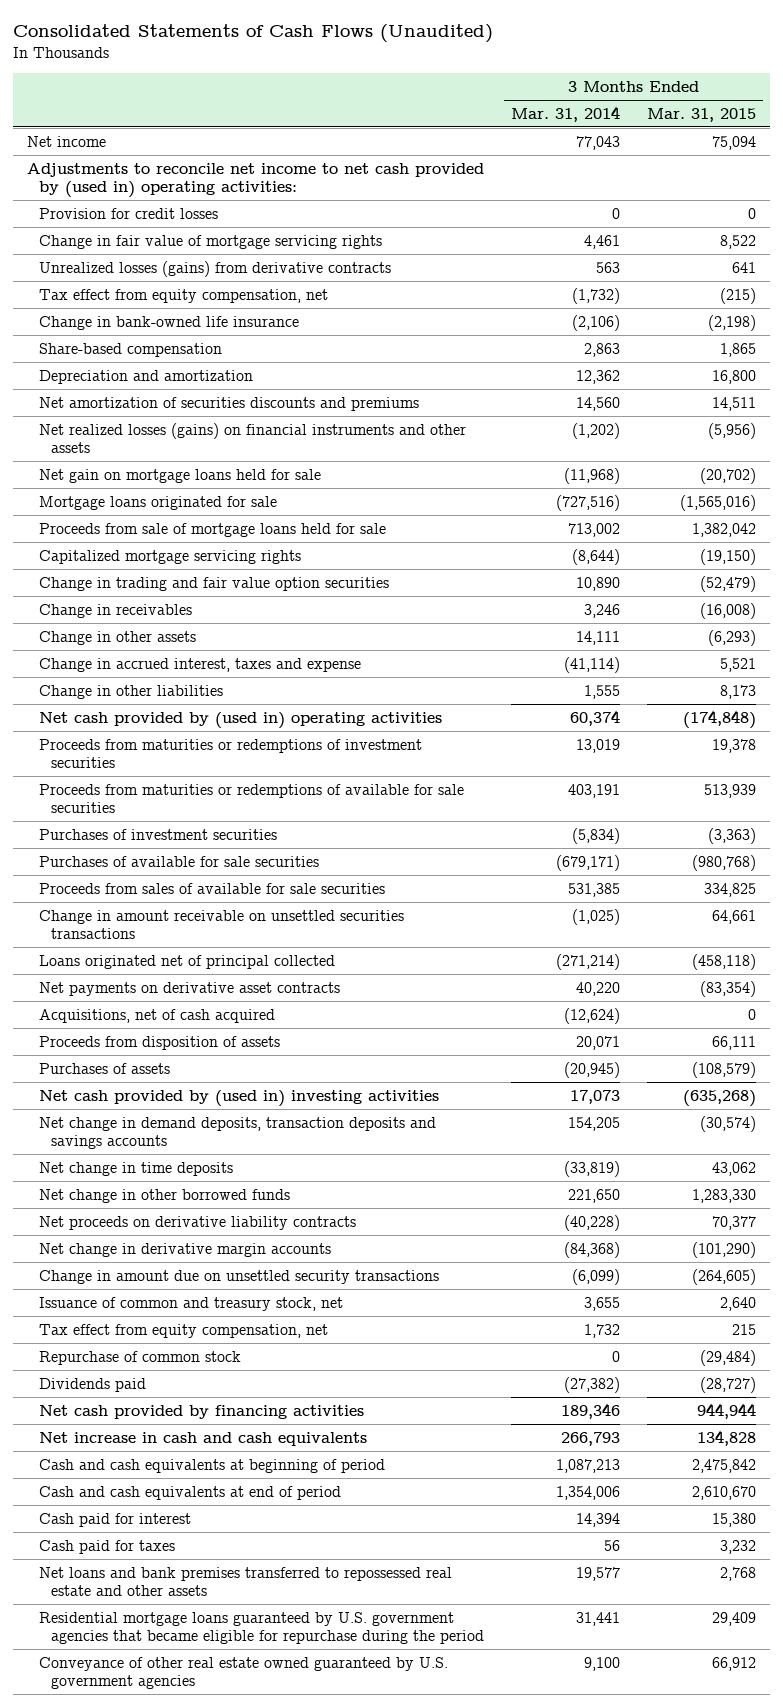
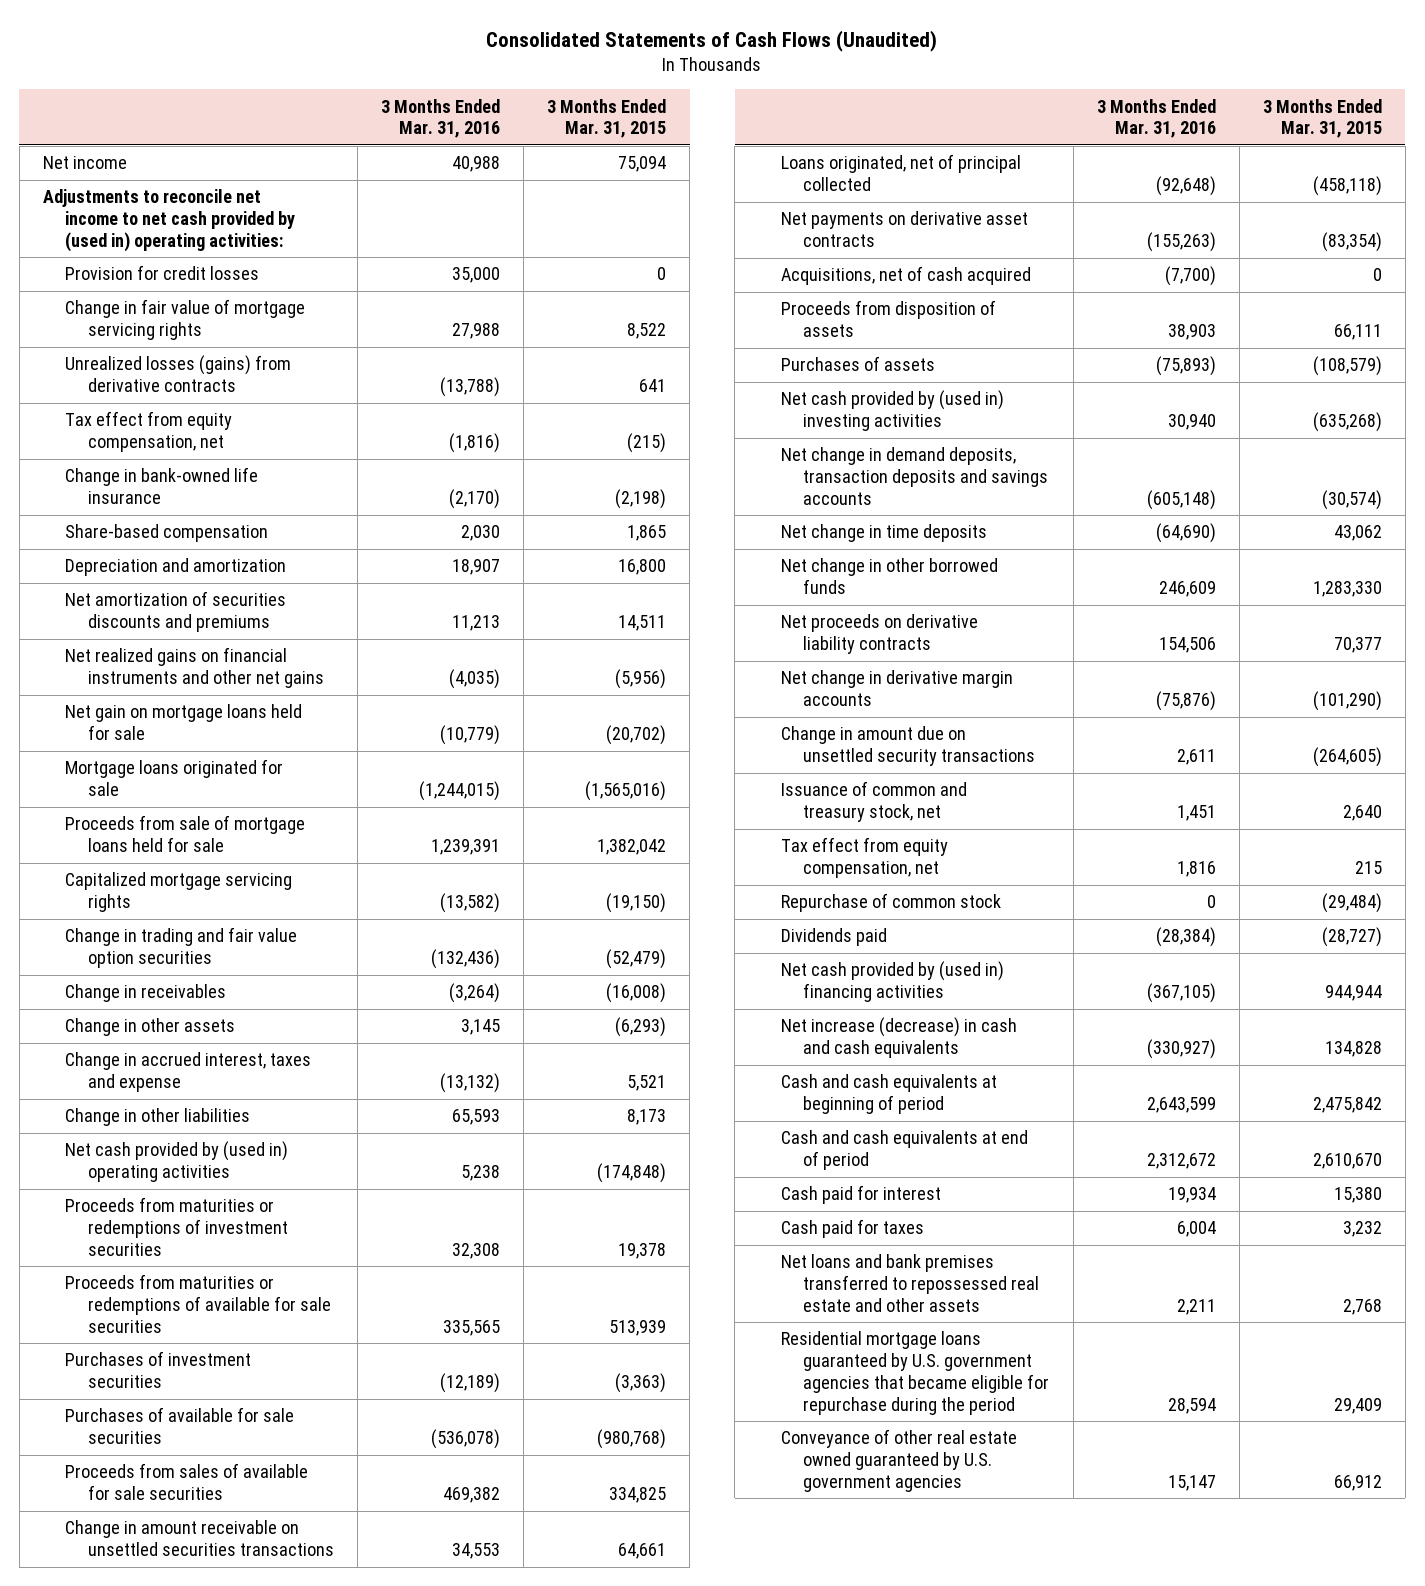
[510,105,620,122] Mar. 31, 2014 -> none
none -> [381,98,501,139] 3 Months Ended Mar. 31, 2016
[38,422,466,454] Net realized losses (gains) on financial instruments and other assets -> [65,647,324,689] Net realized gains on financial instruments and other net gains
[38,954,335,969] Loans originated net of principal collected -> [780,154,1021,192] Loans originated, net of principal collected
[38,1404,364,1419] Net cash provided by financing activities -> [780,961,1004,1003] Net cash provided by (used in) financing activities
[38,1431,367,1446] Net increase in cash and cash equivalents -> [780,1017,1017,1059] Net increase (decrease) in cash and cash equivalents

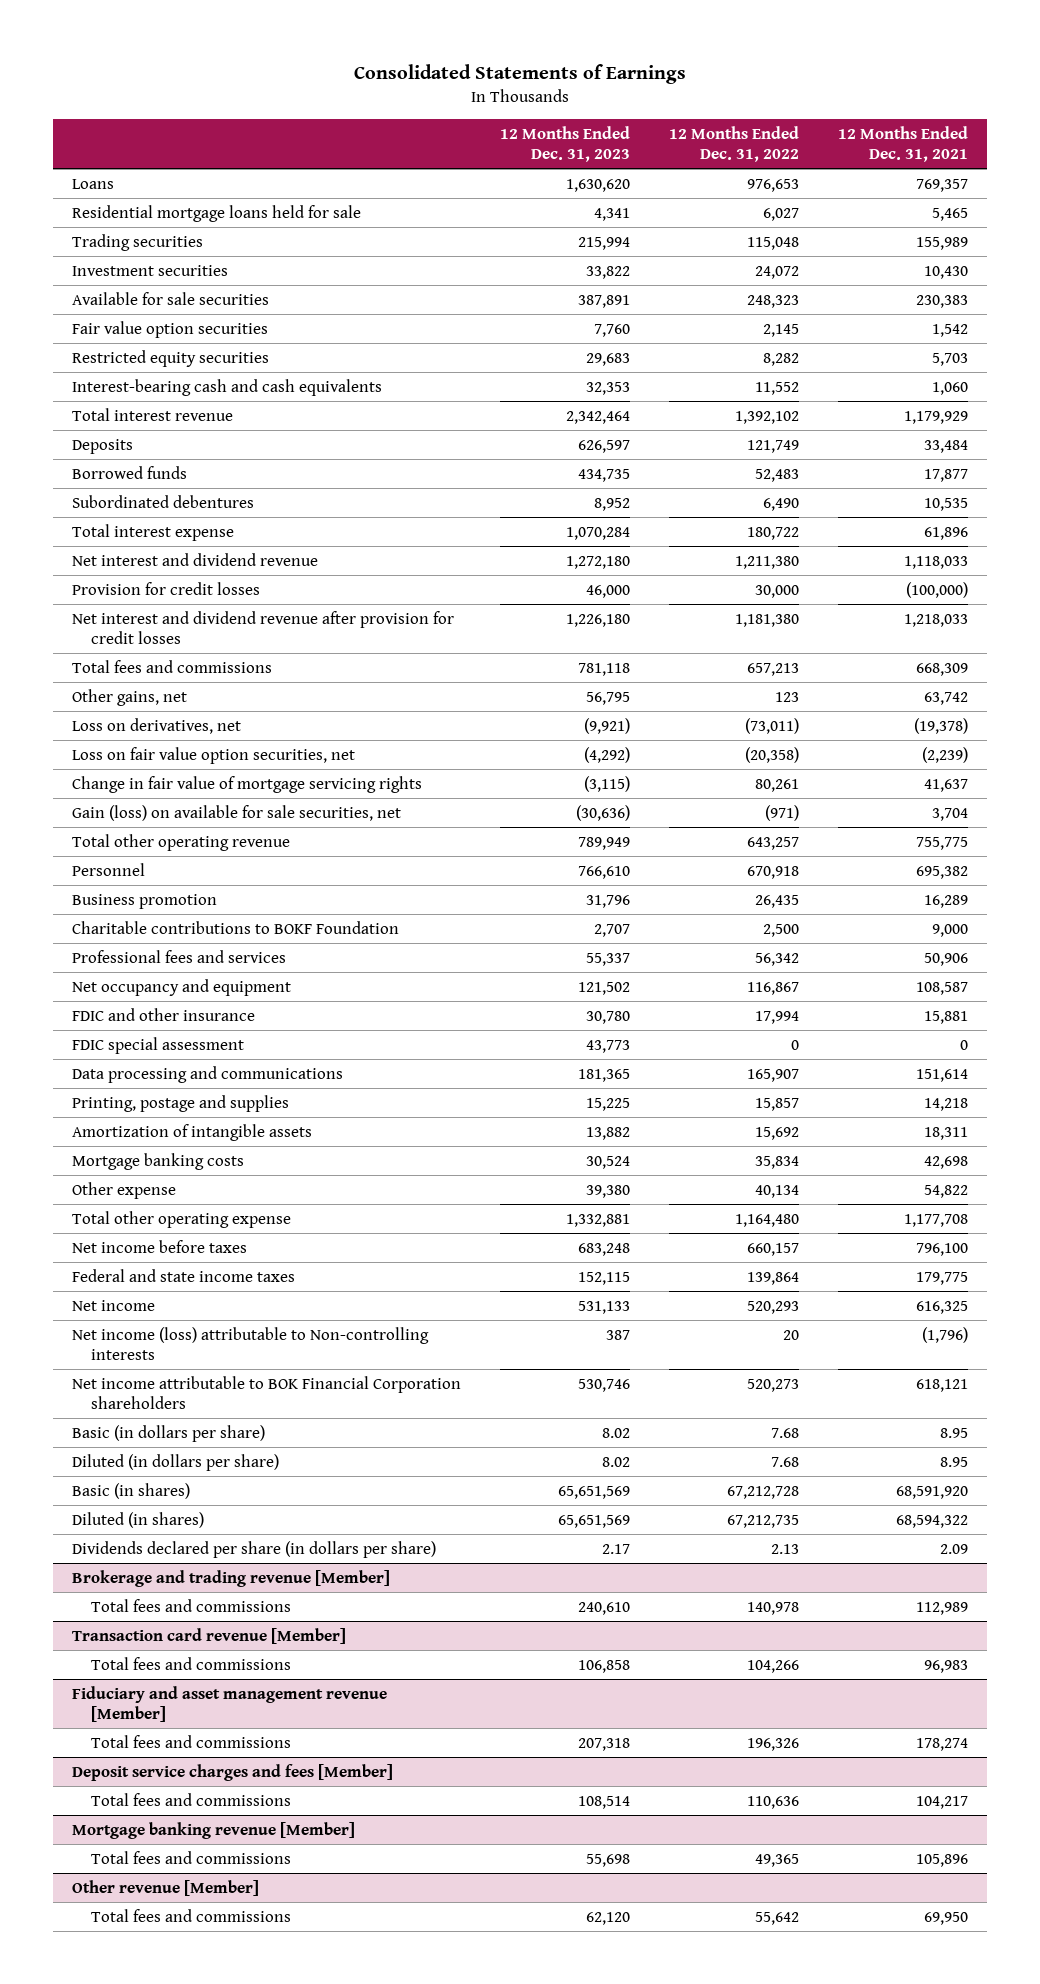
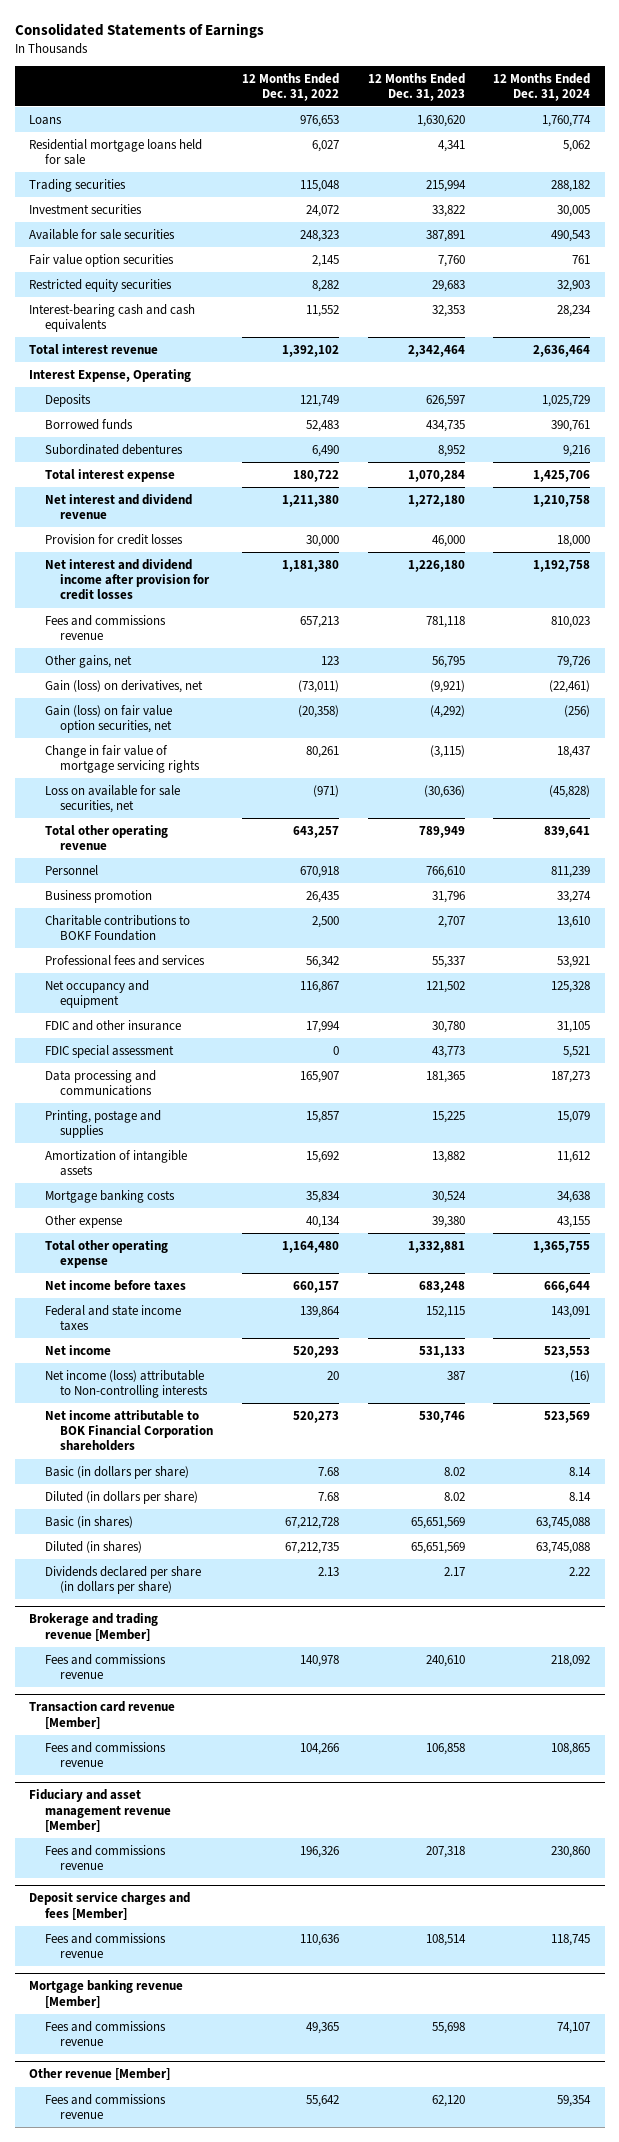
[837,125,968,163] 12 Months Ended Dec. 31, 2021 -> none
none -> [493,72,591,101] 12 Months Ended Dec. 31, 2024
none -> [29,368,192,382] Interest Expense, Operating
[72,610,455,645] Net interest and dividend revenue after provision for credit losses -> [44,558,211,601] Net interest and dividend income after provision for credit losses
[72,659,273,673] Total fees and commissions -> [44,614,166,641] Fees and commissions revenue
[72,717,242,734] Loss on derivatives, net -> [44,679,203,693] Gain (loss) on derivatives, net
[72,746,356,764] Loss on fair value option securities, net -> [44,704,173,734] Gain (loss) on fair value option securities, net
[72,804,402,821] Gain (loss) on available for sale securities, net -> [44,784,180,814] Loss on available for sale securities, net
[90,1598,291,1612] Total fees and commissions -> [44,1653,166,1680] Fees and commissions revenue
[90,1656,291,1670] Total fees and commissions -> [44,1741,166,1768] Fees and commissions revenue
[90,1734,291,1748] Total fees and commissions -> [44,1844,166,1871] Fees and commissions revenue
[90,1792,291,1806] Total fees and commissions -> [44,1932,166,1959] Fees and commissions revenue
[90,1850,291,1864] Total fees and commissions -> [44,2020,166,2047] Fees and commissions revenue
[90,1908,291,1922] Total fees and commissions -> [44,2093,166,2120] Fees and commissions revenue

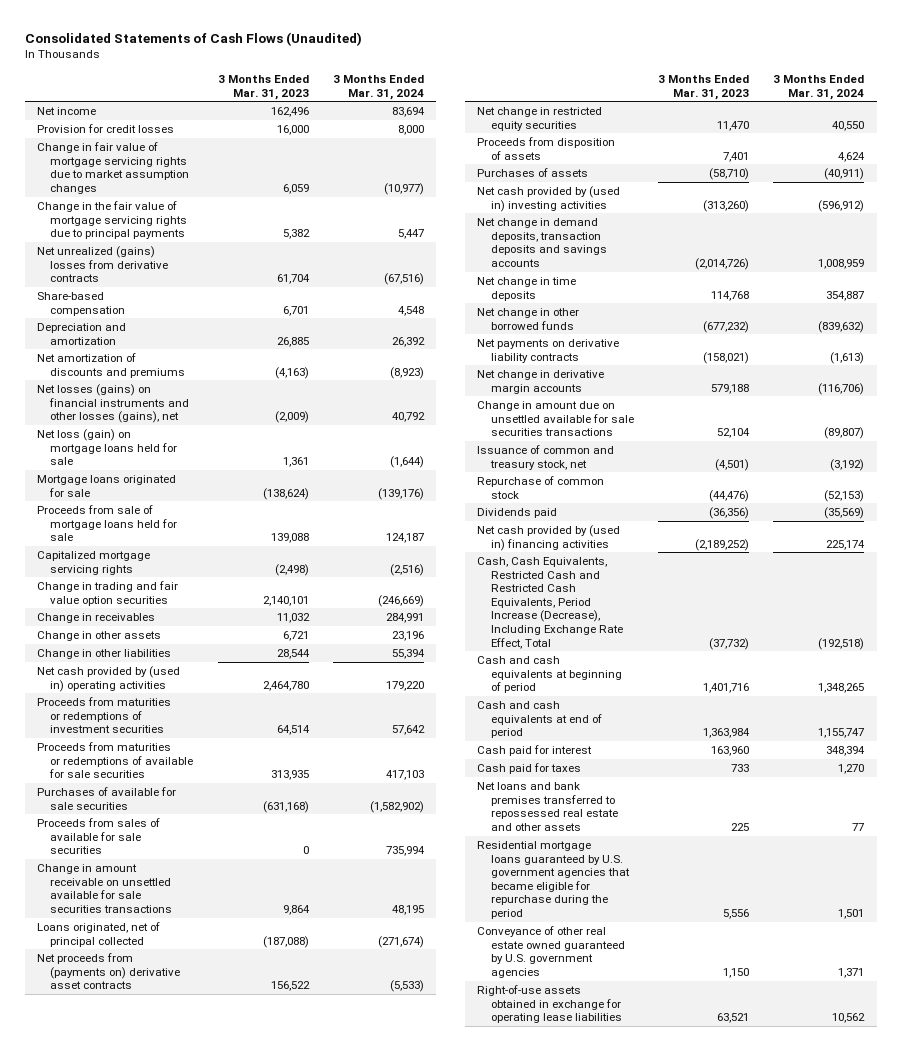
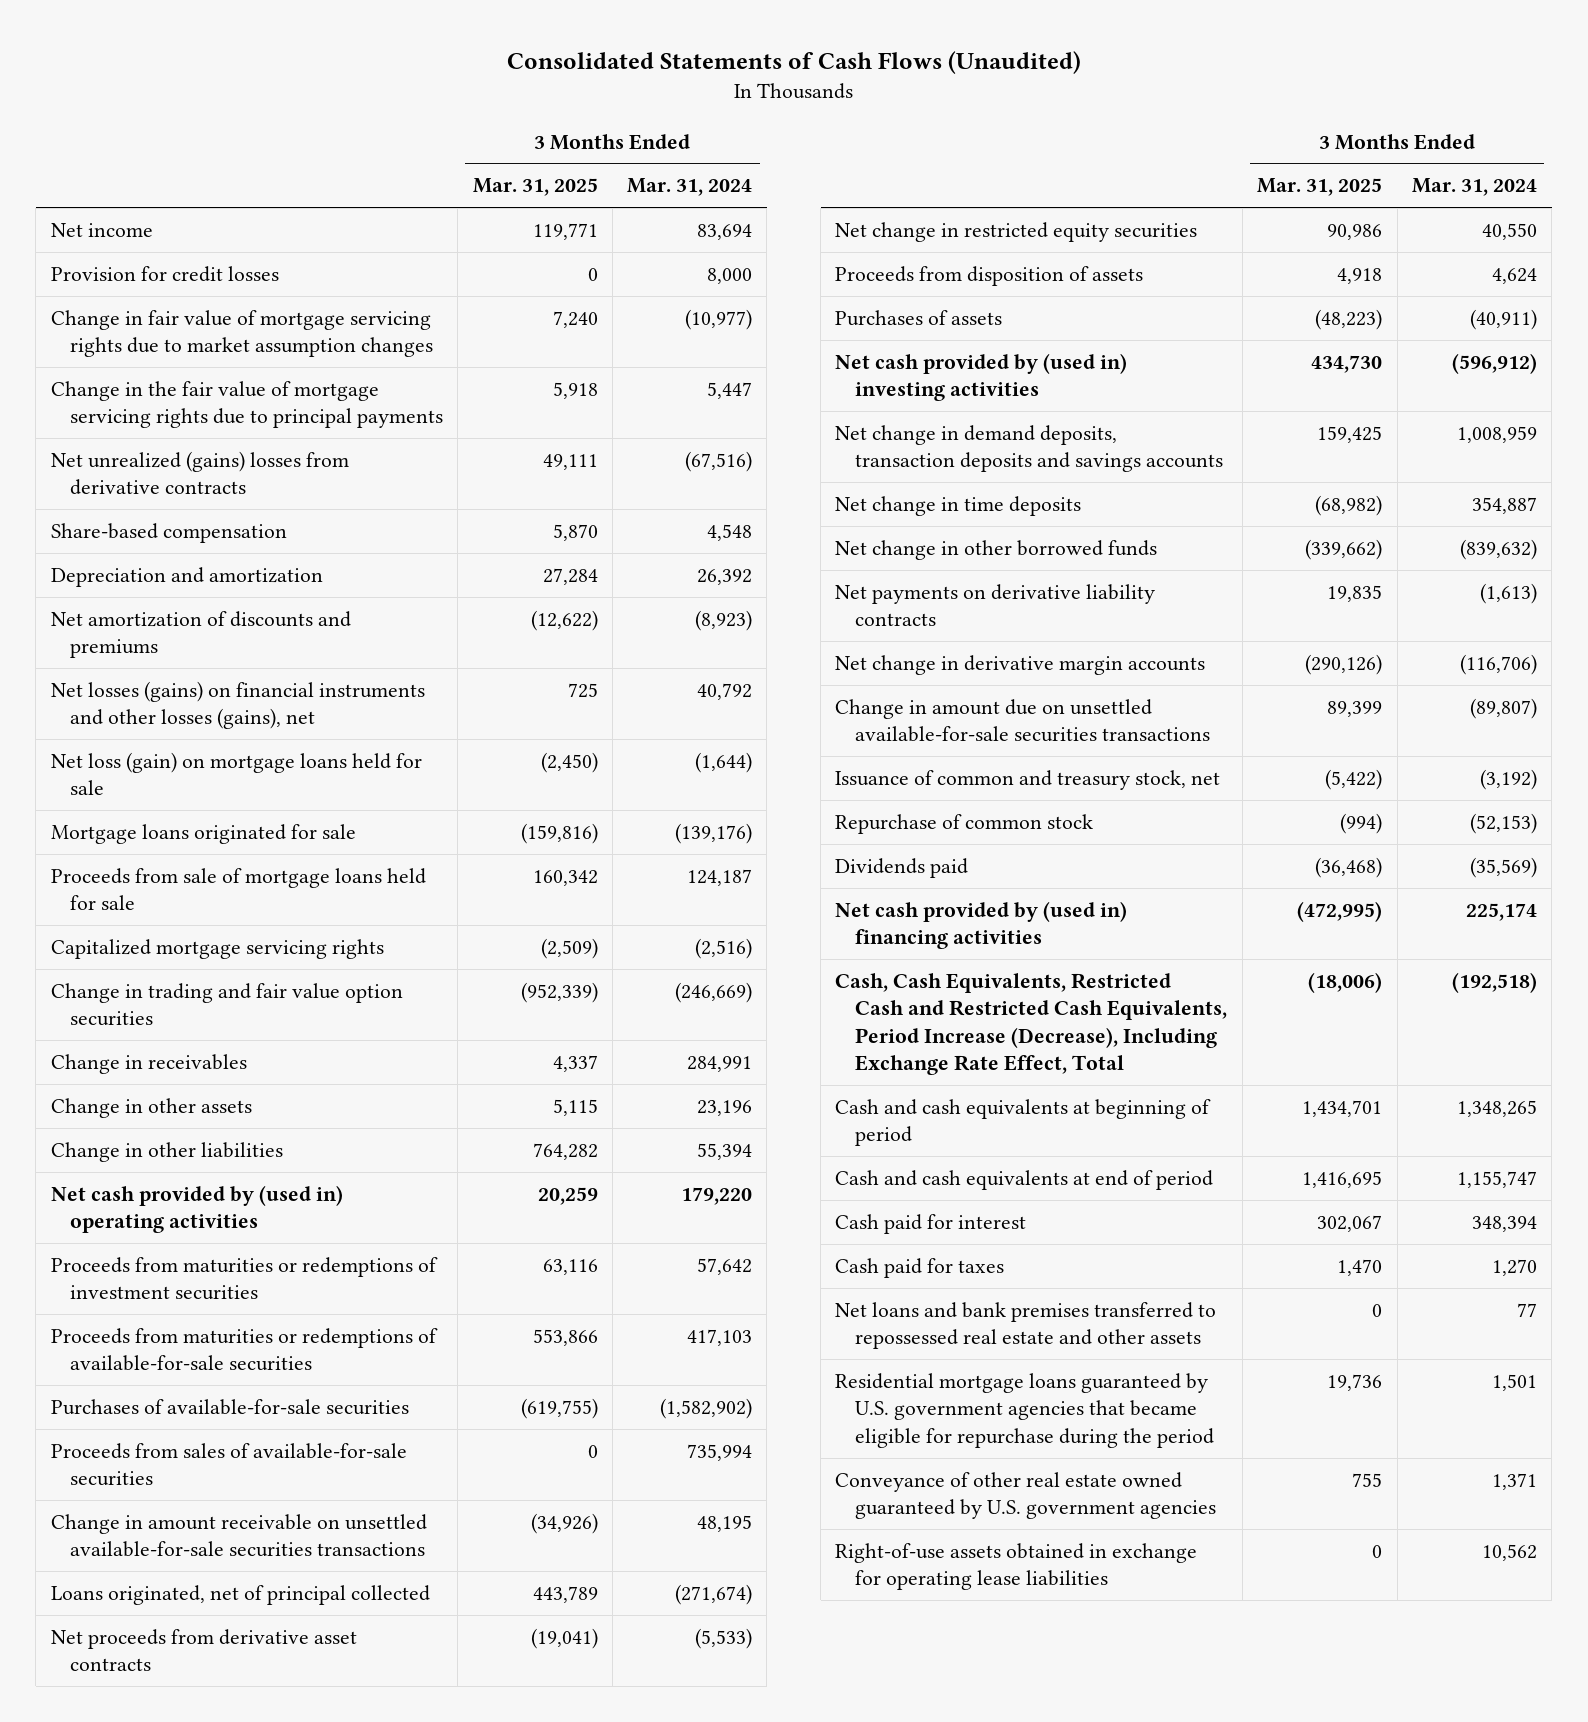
[217,74,309,100] 3 Months Ended Mar. 31, 2023 -> none
none -> [472,178,598,197] Mar. 31, 2025
[36,742,194,779] Proceeds from maturities or redemptions of available for sale securities -> [50,1327,438,1372] Proceeds from maturities or redemptions of available-for-sale securities
[36,787,176,810] Purchases of available for sale securities -> [50,1398,409,1415] Purchases of available-for-sale securities
[36,818,160,855] Proceeds from sales of available for sale securities -> [50,1442,407,1487] Proceeds from sales of available-for-sale securities
[36,864,173,913] Change in amount receivable on unsettled available for sale securities transactions -> [50,1513,427,1558] Change in amount receivable on unsettled available-for-sale securities transactions
[36,953,181,990] Net proceeds from (payments on) derivative asset contracts -> [50,1628,357,1672] Net proceeds from derivative asset contracts
[477,401,634,437] Change in amount due on unsettled available for sale securities transactions -> [835,698,1210,743] Change in amount due on unsettled available-for-sale securities transactions

